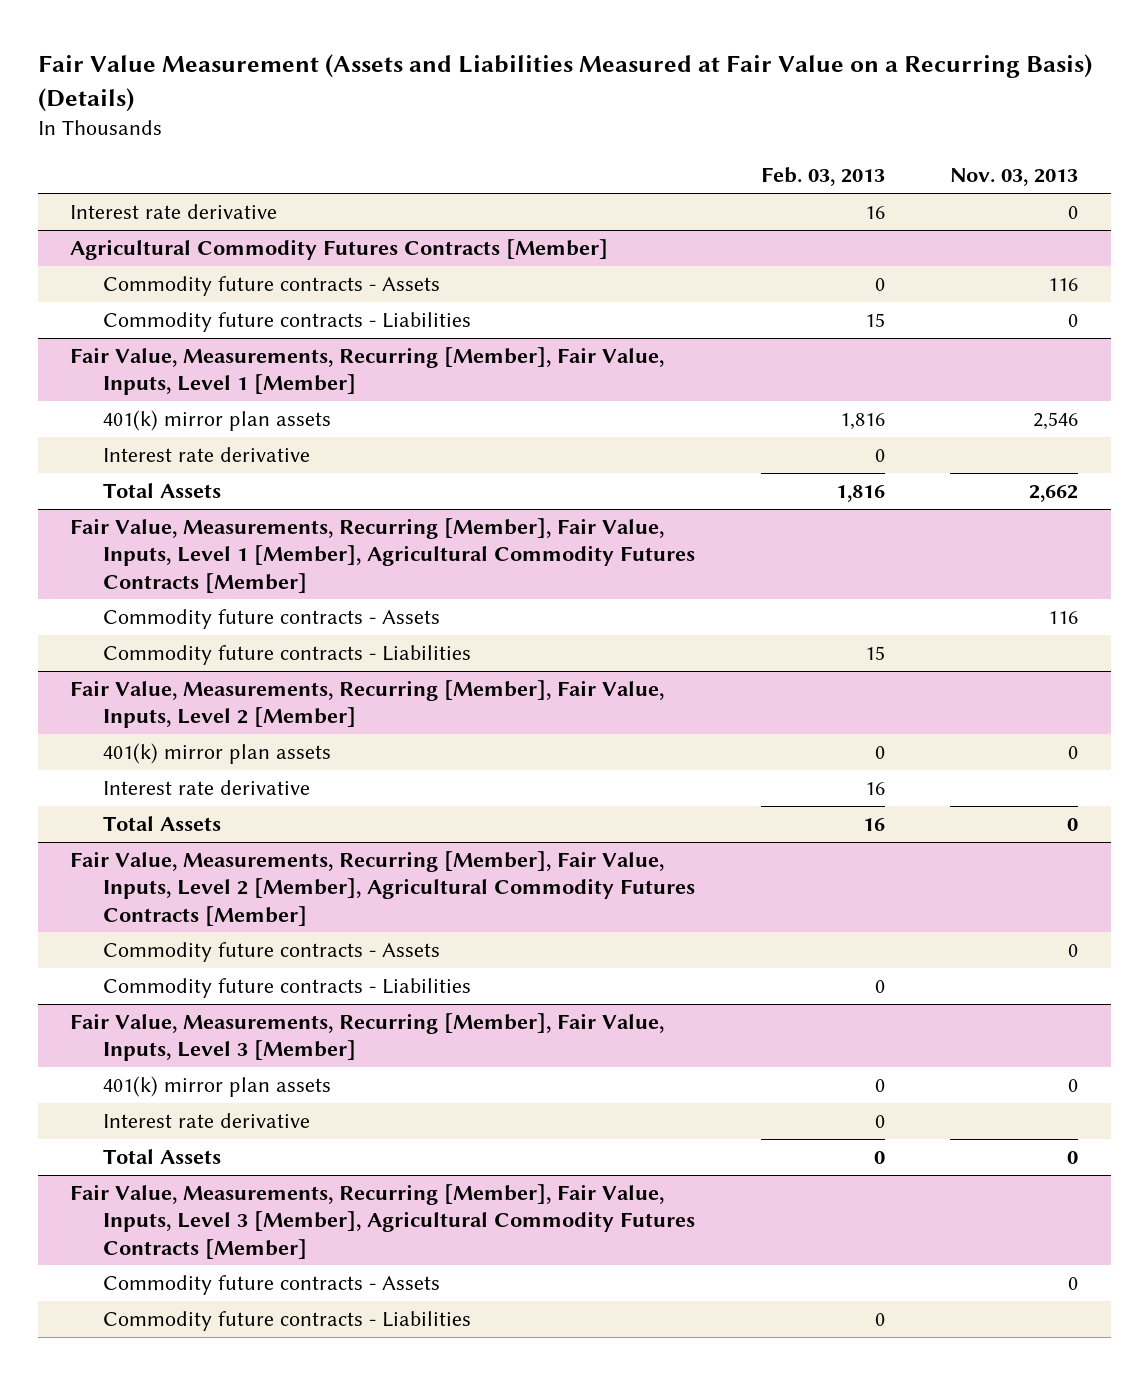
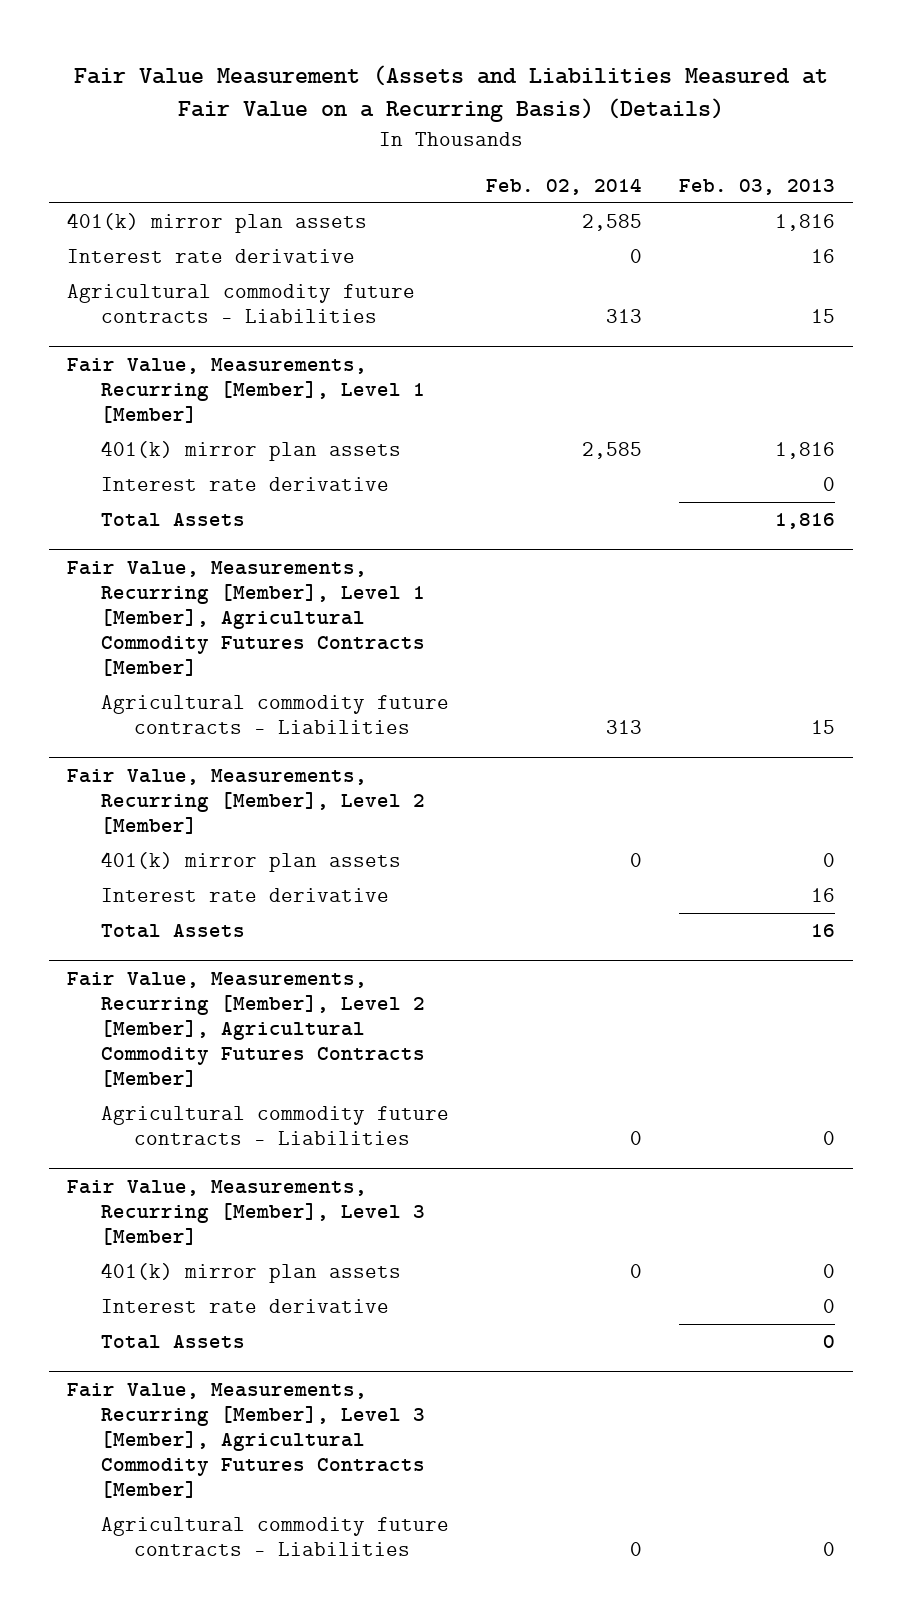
[950,168,1079,187] Nov. 03, 2013 -> none
none -> [485,177,642,195] Feb. 02, 2014
none -> [67,213,368,234] 401(k) mirror plan assets
[70,239,609,261] Agricultural Commodity Futures Contracts [Member] -> none
[103,276,441,297] Commodity future contracts - Assets -> none
[103,312,472,333] Commodity future contracts - Liabilities -> [67,284,416,324] Agricultural commodity future contracts - Liabilities
[70,347,665,396] Fair Value, Measurements, Recurring [Member], Fair Value, Inputs, Level 1 [Member] -> [67,357,425,424] Fair Value, Measurements, Recurring [Member], Level 1 [Member]
[103,609,441,630] Commodity future contracts - Assets -> none
[70,518,696,593] Fair Value, Measurements, Recurring [Member], Fair Value, Inputs, Level 1 [Member], Agricultural Commodity Futures Contracts [Member] -> [67,560,425,677] Fair Value, Measurements, Recurring [Member], Level 1 [Member], Agricultural Commodity Futures Contracts [Member]
[103,645,472,666] Commodity future contracts - Liabilities -> [100,695,449,735] Agricultural commodity future contracts - Liabilities
[70,680,665,729] Fair Value, Measurements, Recurring [Member], Fair Value, Inputs, Level 2 [Member] -> [67,768,425,835] Fair Value, Measurements, Recurring [Member], Level 2 [Member]
[103,942,441,963] Commodity future contracts - Assets -> none
[70,851,696,926] Fair Value, Measurements, Recurring [Member], Fair Value, Inputs, Level 2 [Member], Agricultural Commodity Futures Contracts [Member] -> [67,971,425,1088] Fair Value, Measurements, Recurring [Member], Level 2 [Member], Agricultural Commodity Futures Contracts [Member]
[103,978,472,999] Commodity future contracts - Liabilities -> [100,1106,449,1146] Agricultural commodity future contracts - Liabilities
[70,1013,665,1062] Fair Value, Measurements, Recurring [Member], Fair Value, Inputs, Level 3 [Member] -> [67,1179,425,1246] Fair Value, Measurements, Recurring [Member], Level 3 [Member]
[103,1275,441,1296] Commodity future contracts - Assets -> none
[70,1184,696,1259] Fair Value, Measurements, Recurring [Member], Fair Value, Inputs, Level 3 [Member], Agricultural Commodity Futures Contracts [Member] -> [67,1382,425,1499] Fair Value, Measurements, Recurring [Member], Level 3 [Member], Agricultural Commodity Futures Contracts [Member]
[103,1311,472,1332] Commodity future contracts - Liabilities -> [100,1517,449,1557] Agricultural commodity future contracts - Liabilities

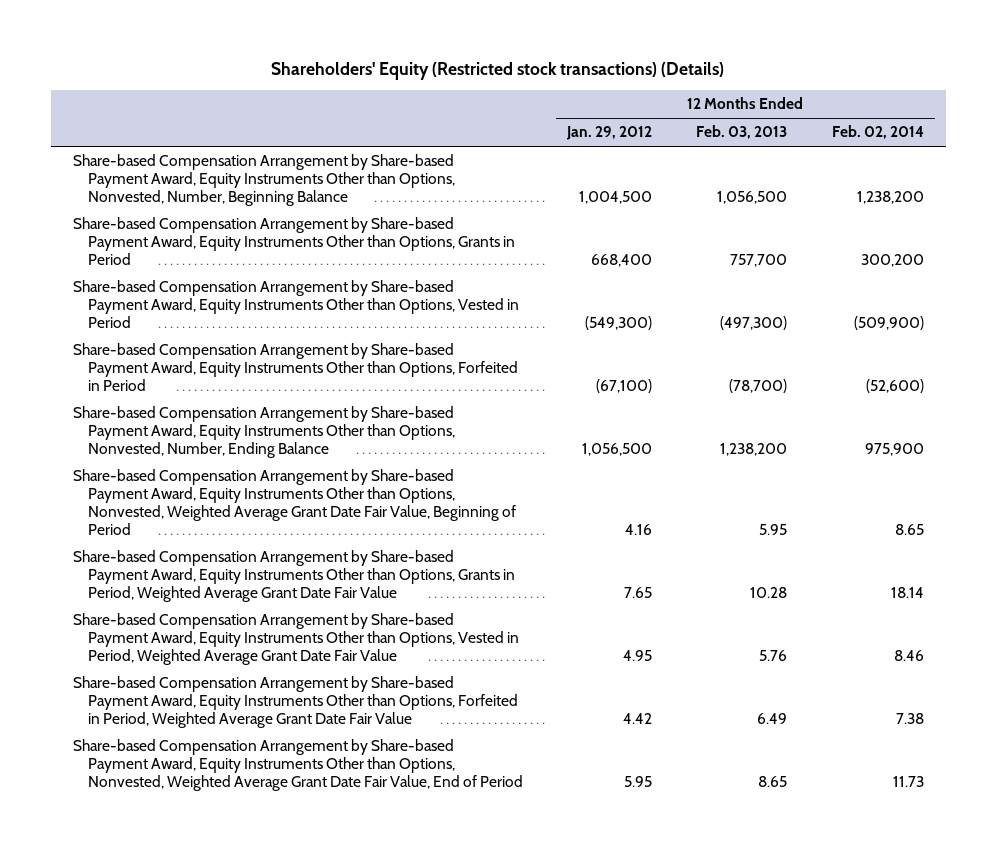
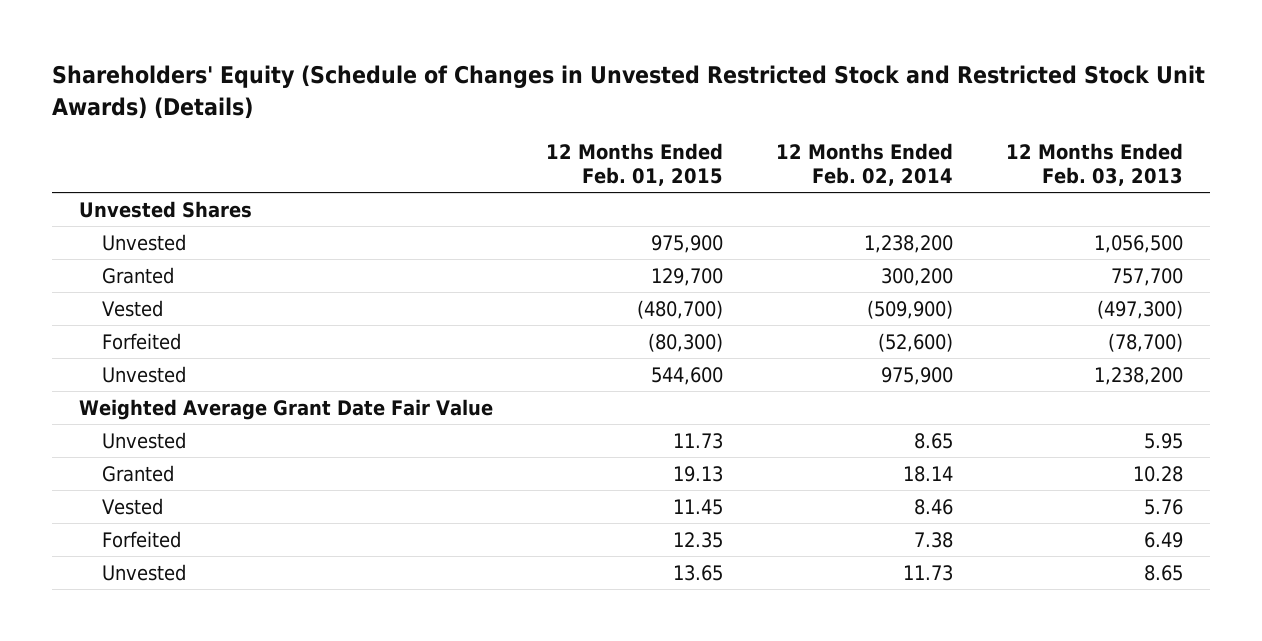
[271,61,725,80] Shareholders' Equity (Restricted stock transactions) (Details) -> [52,65,1206,119] Shareholders' Equity (Schedule of Changes in Unvested Restricted Stock and Restricted Stock Unit Awards) (Details)
[565,126,652,141] Jan. 29, 2012 -> none
none -> [545,142,723,186] 12 Months Ended Feb. 01, 2015
none -> [78,201,252,219] Unvested Shares
[73,154,455,206] Share-based Compensation Arrangement by Share-based Payment Award, Equity Instruments Other than Options, Nonvested, Number, Beginning Balance -> [102,234,187,252] Unvested
[73,217,515,265] Share-based Compensation Arrangement by Share-based Payment Award, Equity Instruments Other than Options, Grants in Period -> [102,267,175,285] Granted
[73,280,519,328] Share-based Compensation Arrangement by Share-based Payment Award, Equity Instruments Other than Options, Vested in Period -> [102,300,164,318] Vested
[73,343,518,391] Share-based Compensation Arrangement by Share-based Payment Award, Equity Instruments Other than Options, Forfeited in Period -> [102,333,182,351] Forfeited
[73,406,455,458] Share-based Compensation Arrangement by Share-based Payment Award, Equity Instruments Other than Options, Nonvested, Number, Ending Balance -> [102,366,187,384] Unvested
none -> [78,399,493,421] Weighted Average Grant Date Fair Value
[73,469,516,535] Share-based Compensation Arrangement by Share-based Payment Award, Equity Instruments Other than Options, Nonvested, Weighted Average Grant Date Fair Value, Beginning of Period -> [102,432,187,450] Unvested
[73,550,515,602] Share-based Compensation Arrangement by Share-based Payment Award, Equity Instruments Other than Options, Grants in Period, Weighted Average Grant Date Fair Value -> [102,465,175,483] Granted
[73,613,519,665] Share-based Compensation Arrangement by Share-based Payment Award, Equity Instruments Other than Options, Vested in Period, Weighted Average Grant Date Fair Value -> [102,498,164,516] Vested
[73,676,518,728] Share-based Compensation Arrangement by Share-based Payment Award, Equity Instruments Other than Options, Forfeited in Period, Weighted Average Grant Date Fair Value -> [102,531,182,549] Forfeited
[73,739,523,791] Share-based Compensation Arrangement by Share-based Payment Award, Equity Instruments Other than Options, Nonvested, Weighted Average Grant Date Fair Value, End of Period -> [102,564,187,582] Unvested

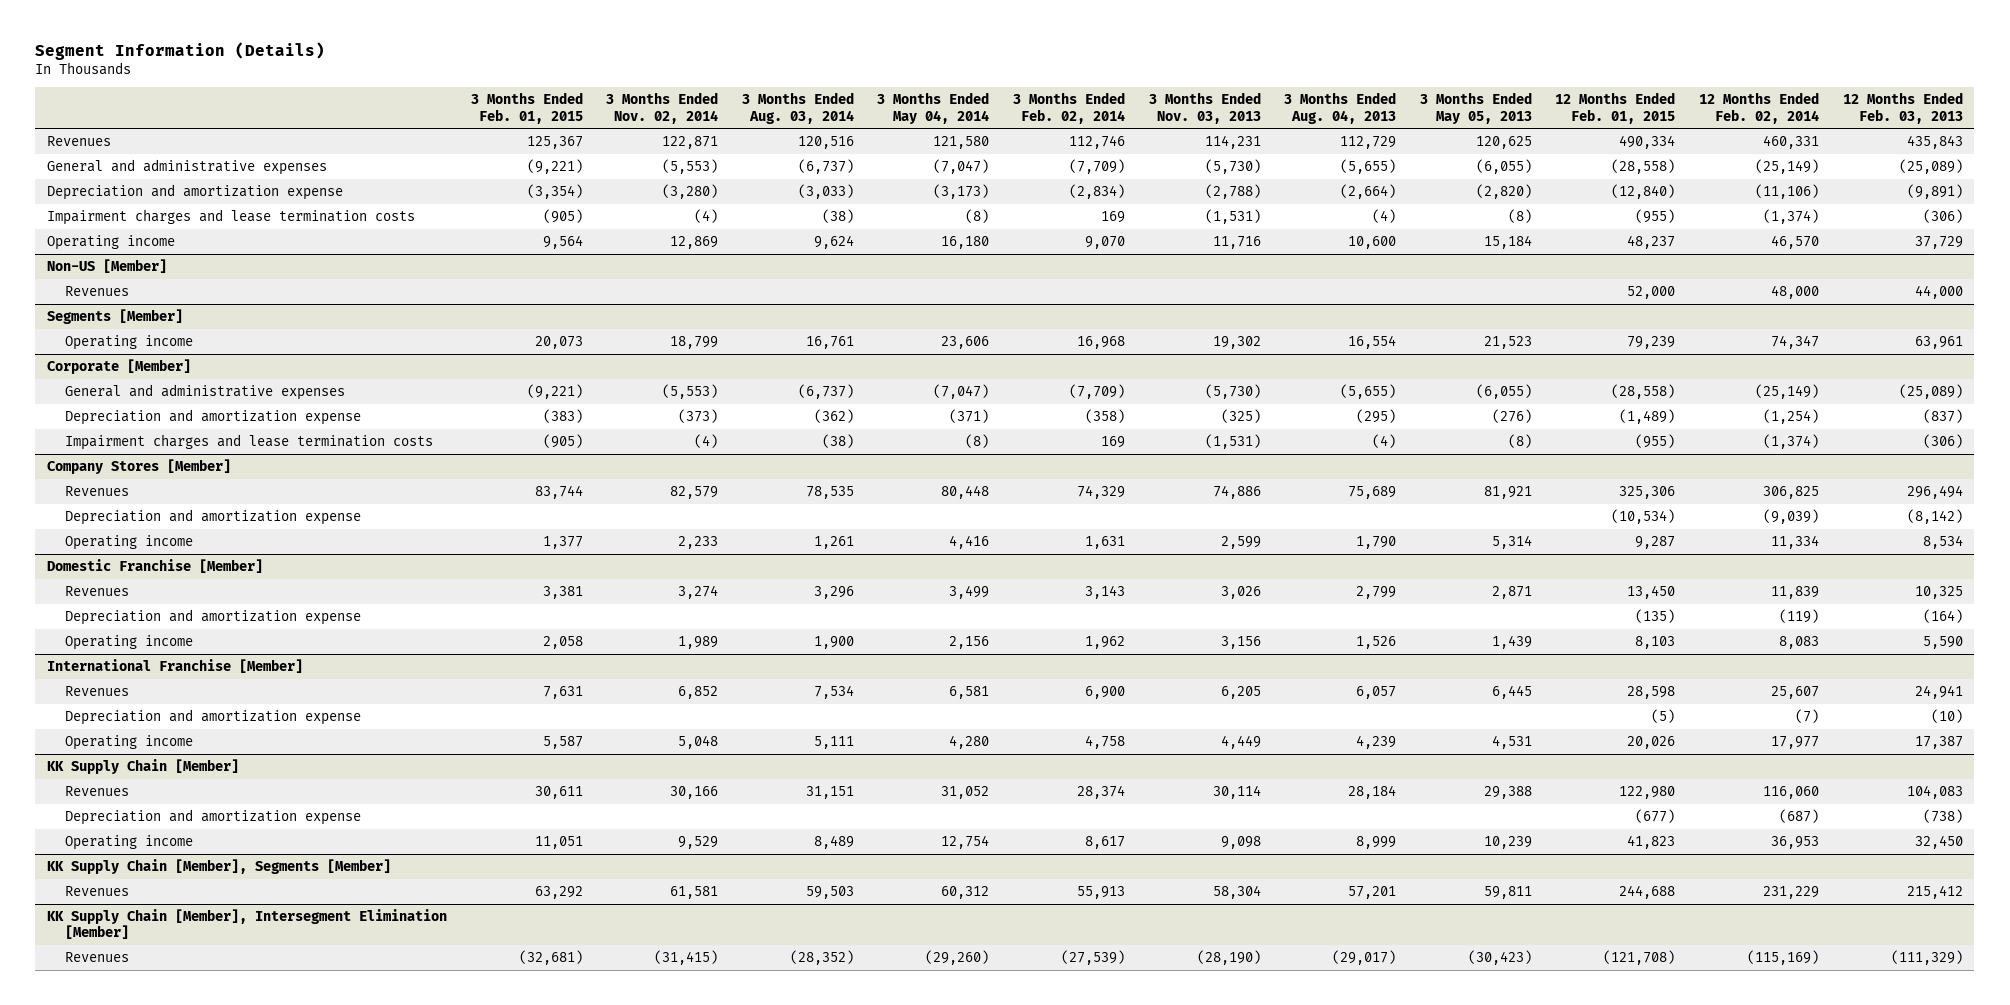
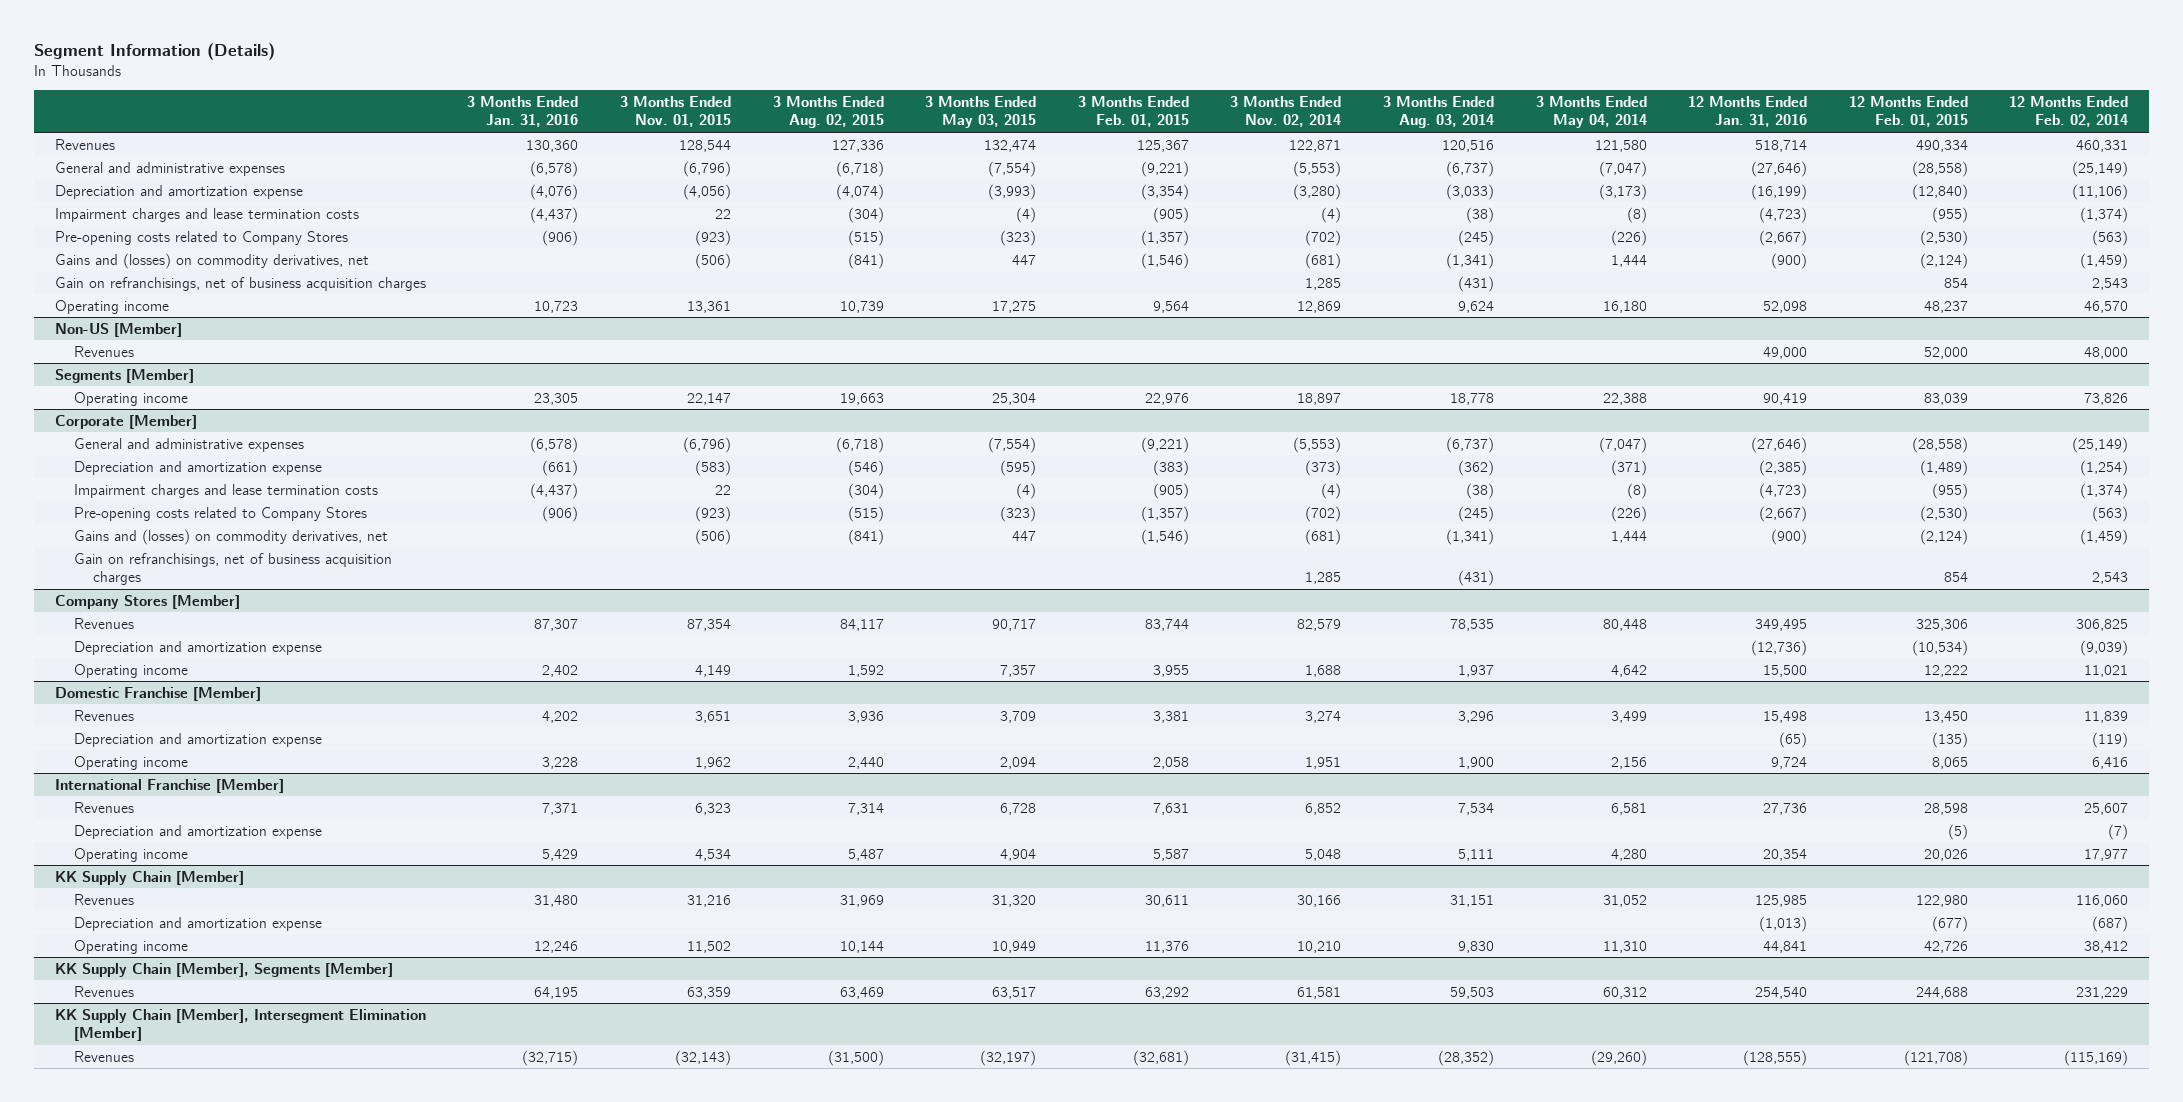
[1013,92,1126,124] 3 Months Ended Feb. 02, 2014 -> none
[1148,92,1261,124] 3 Months Ended Nov. 03, 2013 -> none
[1284,92,1397,124] 3 Months Ended Aug. 04, 2013 -> none
[1419,92,1532,124] 3 Months Ended May 05, 2013 -> none
[1842,92,1963,124] 12 Months Ended Feb. 03, 2013 -> none
none -> [467,95,579,128] 3 Months Ended Jan. 31, 2016
none -> [620,95,732,128] 3 Months Ended Nov. 01, 2015
none -> [772,95,884,129] 3 Months Ended Aug. 02, 2015
none -> [925,95,1037,129] 3 Months Ended May 03, 2015
none -> [1688,95,1808,128] 12 Months Ended Jan. 31, 2016
none -> [54,230,348,245] Pre-opening costs related to Company Stores
none -> [54,252,369,269] Gains and (losses) on commodity derivatives, net
none -> [54,276,426,291] Gain on refranchisings, net of business acquisition charges
[534,336,583,350] 20,073 -> [1144,392,1189,405] 22,976
[670,336,719,350] 18,799 -> [1297,392,1342,405] 18,897
[805,336,854,350] 16,761 -> [1449,392,1494,405] 18,778
[941,336,990,350] 23,606 -> [1602,392,1647,405] 22,388
[1627,336,1676,350] 79,239 -> [1923,392,1968,405] 83,039
[1771,335,1820,350] 74,347 -> [2084,392,2129,405] 73,826
none -> [73,506,367,521] Pre-opening costs related to Company Stores
none -> [73,528,388,545] Gains and (losses) on commodity derivatives, net
none -> [73,552,392,586] Gain on refranchisings, net of business acquisition charges
[542,536,583,550] 1,377 -> [1152,664,1189,677] 3,955
[678,536,719,550] 2,233 -> [1305,664,1342,677] 1,688
[813,536,854,550] 1,261 -> [1457,664,1494,677] 1,937
[949,535,990,550] 4,416 -> [1610,664,1647,677] 4,642
[1635,536,1676,550] 9,287 -> [1923,664,1968,677] 12,222
[1771,535,1820,550] 11,334 -> [2084,664,2129,677] 11,021
[678,636,719,650] 1,989 -> [1305,756,1342,769] 1,951
[1635,636,1676,650] 8,103 -> [1931,756,1968,769] 8,065
[1779,636,1820,650] 8,083 -> [2092,756,2129,769] 6,416
[534,836,583,850] 11,051 -> [1144,940,1189,953] 11,376
[678,836,719,850] 9,529 -> [1297,940,1342,953] 10,210
[813,835,854,850] 8,489 -> [1457,940,1494,953] 9,830
[941,835,990,850] 12,754 -> [1602,940,1647,953] 11,310
[1627,835,1676,850] 41,823 -> [1923,940,1968,953] 42,726
[1771,836,1820,850] 36,953 -> [2084,940,2129,953] 38,412

